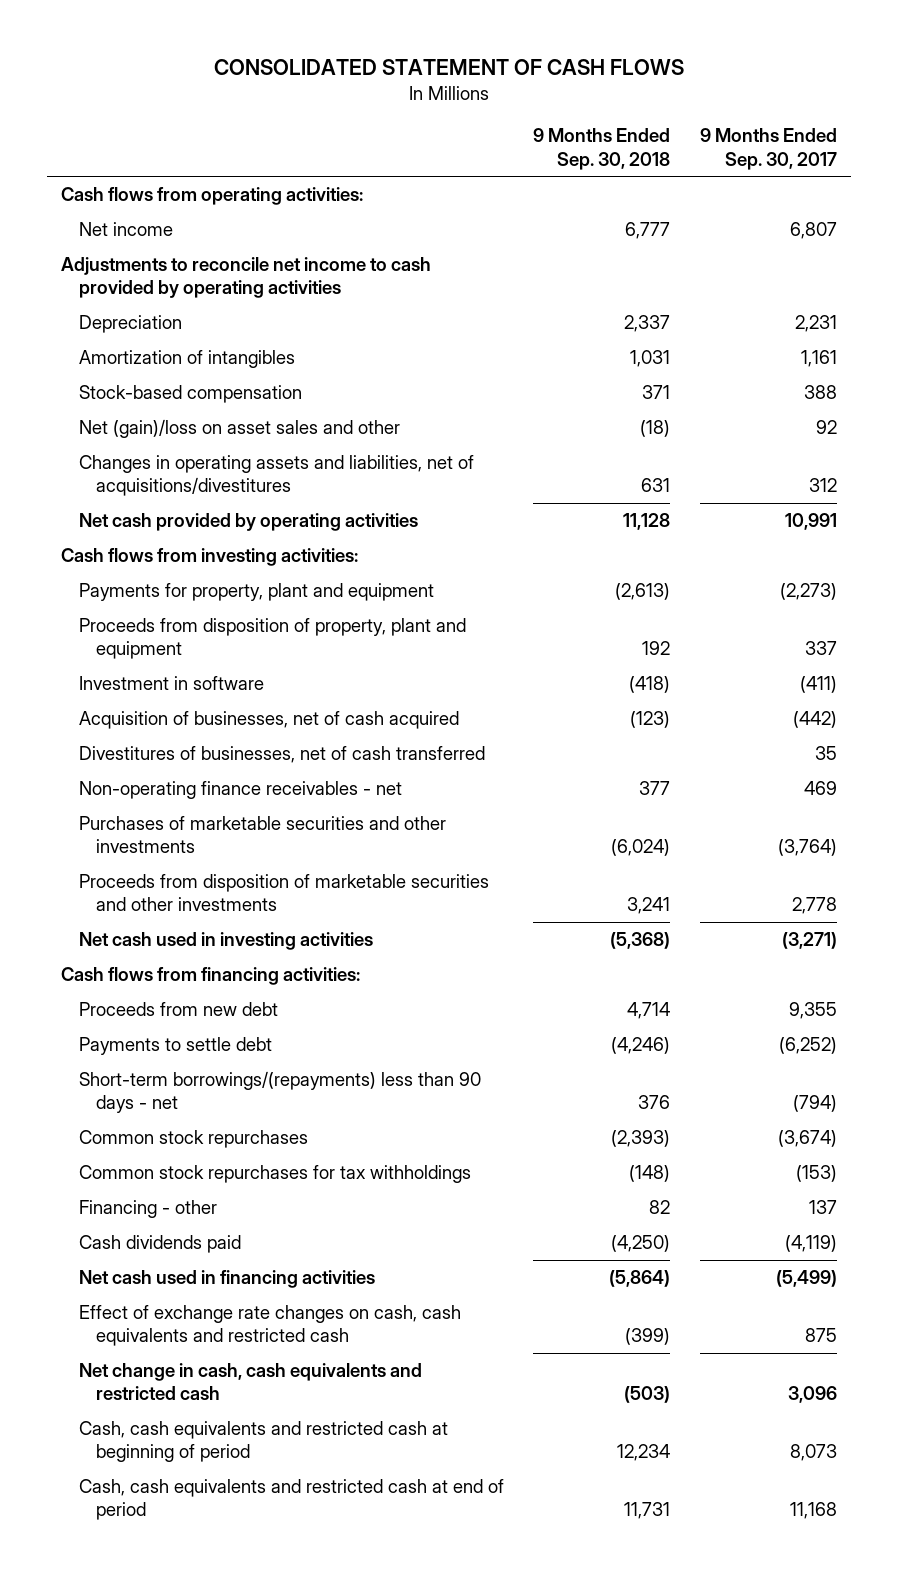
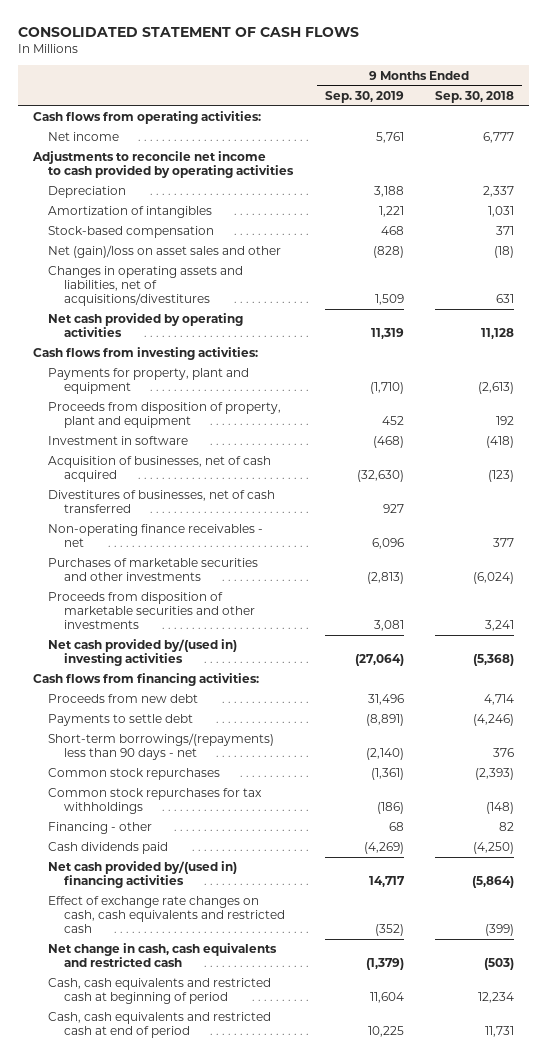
[699,128,837,170] 9 Months Ended Sep. 30, 2017 -> none
none -> [324,90,404,103] Sep. 30, 2019
[78,932,373,951] Net cash used in investing activities -> [48,639,238,667] Net cash provided by/(used in) investing activities
[78,1270,375,1289] Net cash used in financing activities -> [48,861,238,889] Net cash provided by/(used in) financing activities

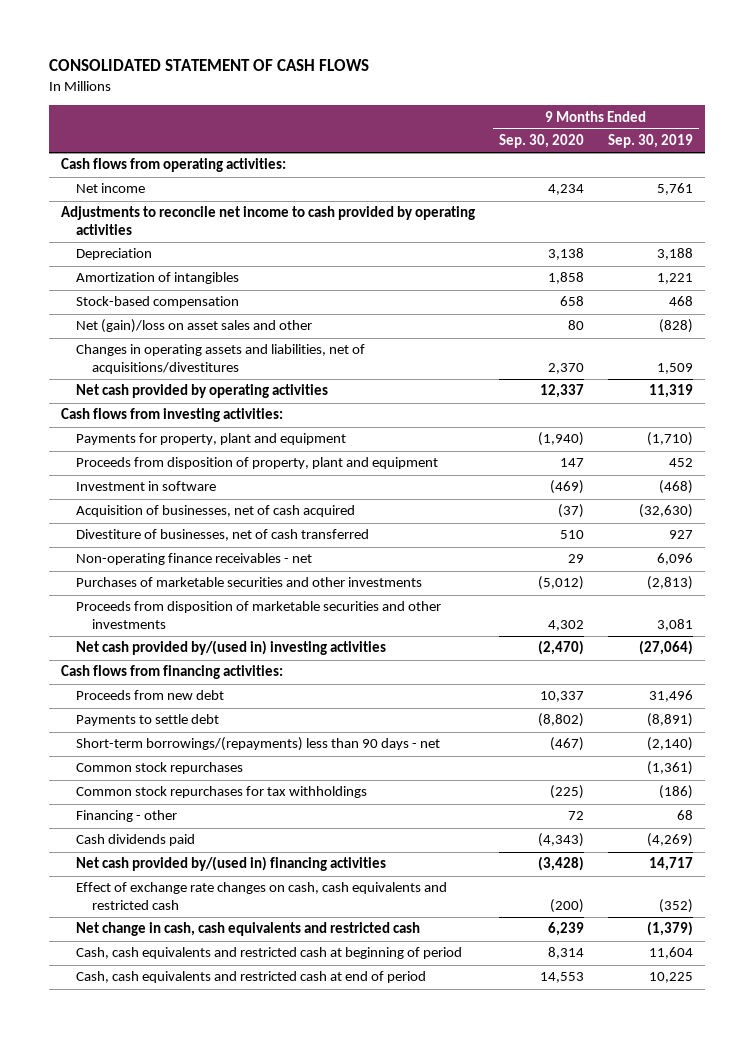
[434,90,514,103] Sep. 30, 2018 -> none
none -> [498,134,584,149] Sep. 30, 2020
[48,490,276,514] Divestitures of businesses, net of cash transferred -> [76,529,370,542] Divestiture of businesses, net of cash transferred

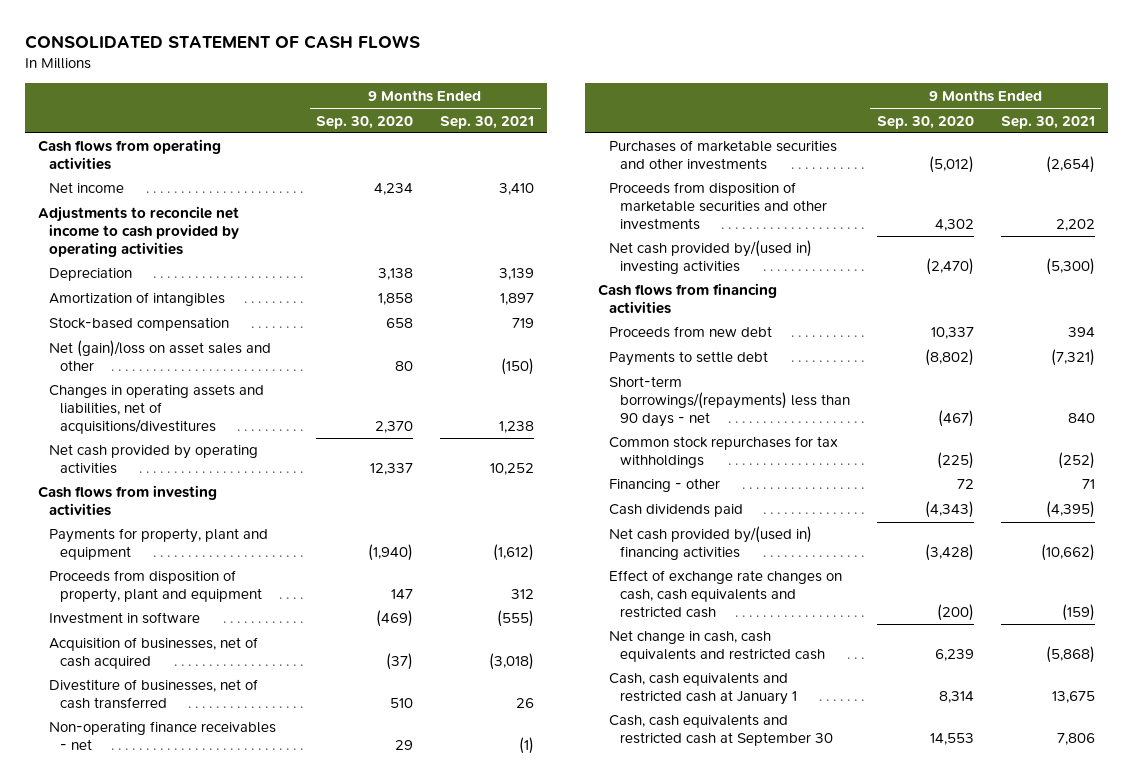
[608,134,694,149] Sep. 30, 2019 -> none
none -> [440,115,535,129] Sep. 30, 2021
[60,158,286,173] Cash flows from operating activities: -> [37,139,221,171] Cash flows from operating activities
[60,408,283,423] Cash flows from investing activities: -> [37,485,217,517] Cash flows from investing activities
[60,665,283,680] Cash flows from financing activities: -> [598,283,778,315] Cash flows from financing activities
[76,762,244,775] Common stock repurchases -> none
[76,947,463,960] Cash, cash equivalents and restricted cash at beginning of period -> [609,672,798,706] Cash, cash equivalents and restricted cash at January 1
[76,971,427,984] Cash, cash equivalents and restricted cash at end of period -> [609,714,834,747] Cash, cash equivalents and restricted cash at September 30

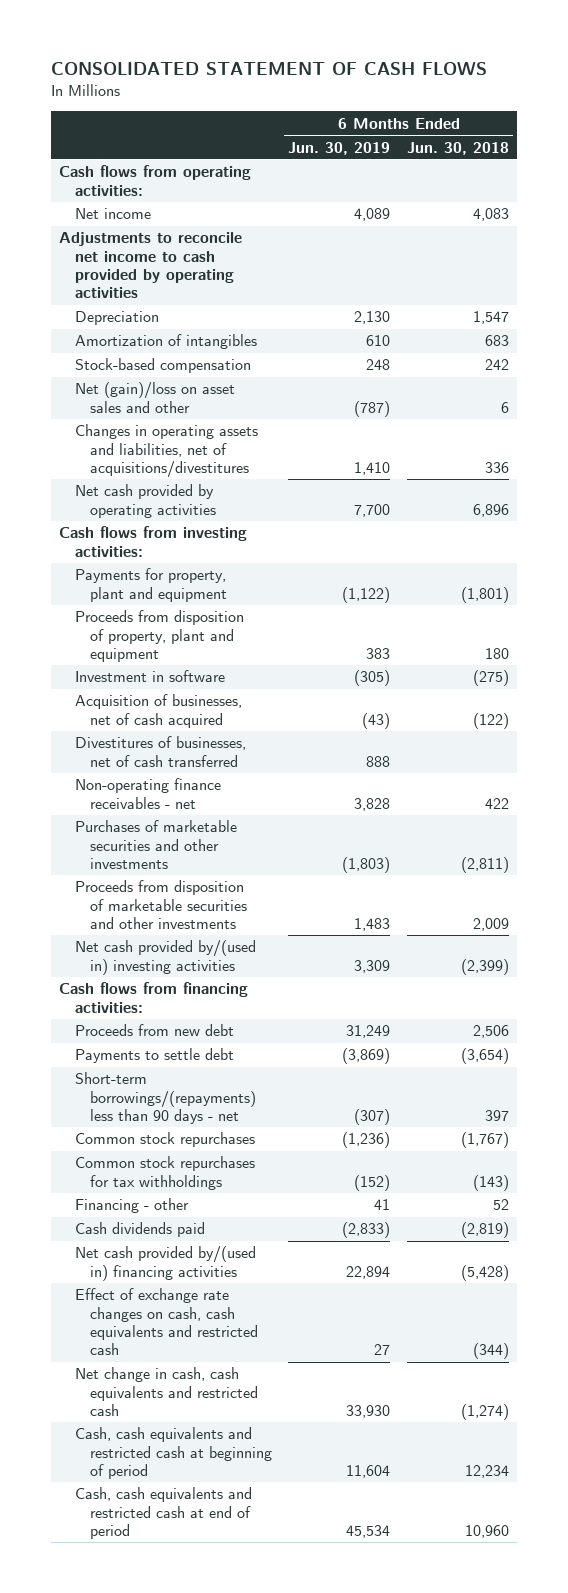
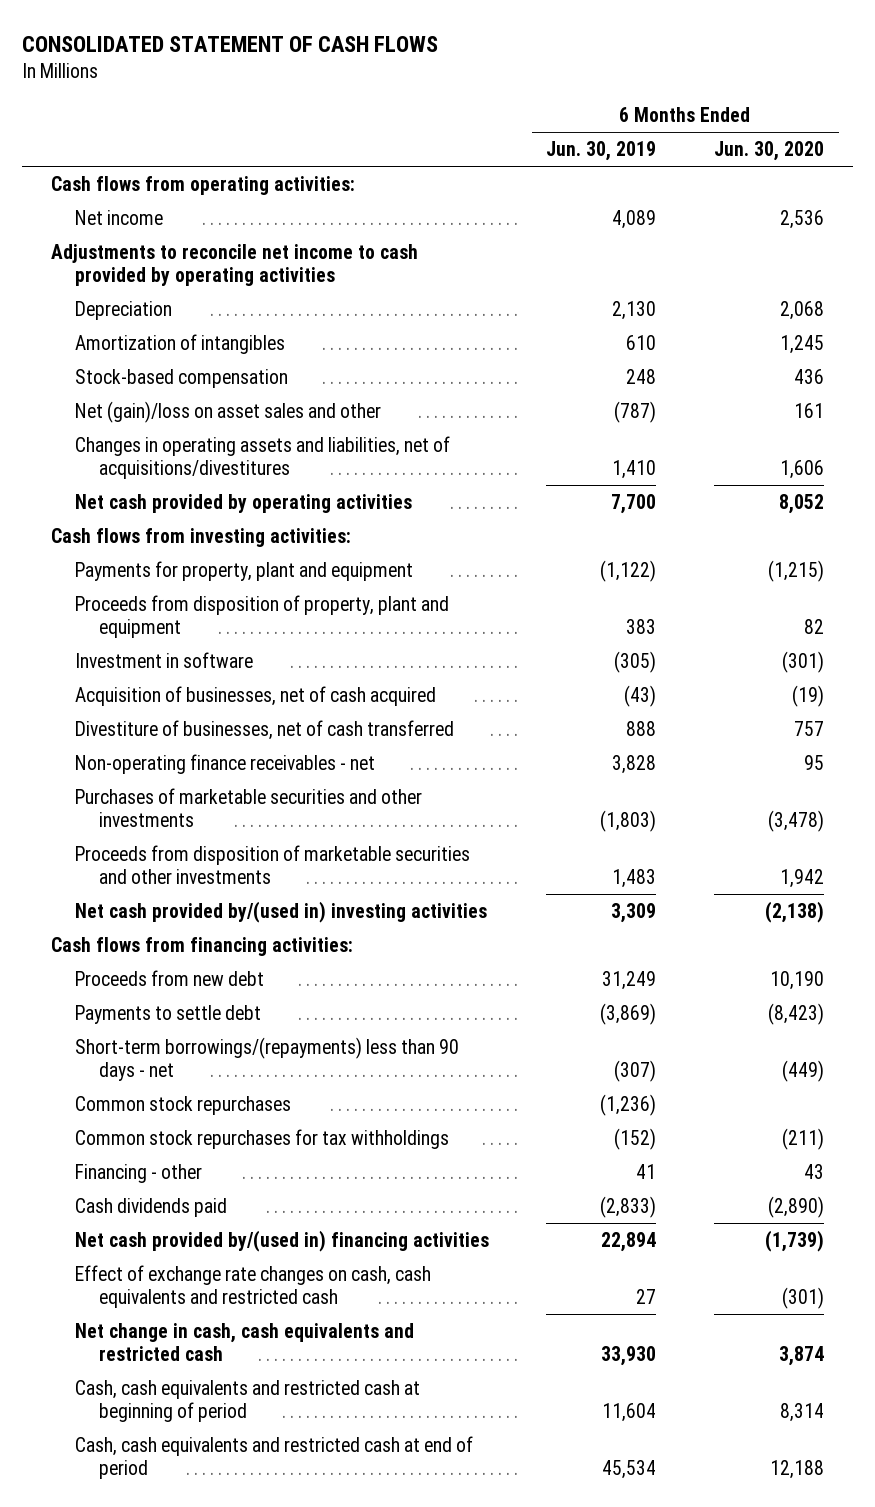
[406,141,509,155] Jun. 30, 2018 -> none
none -> [714,141,825,162] Jun. 30, 2020
[74,736,246,767] Divestitures of businesses, net of cash transferred -> [74,719,454,740] Divestiture of businesses, net of cash transferred

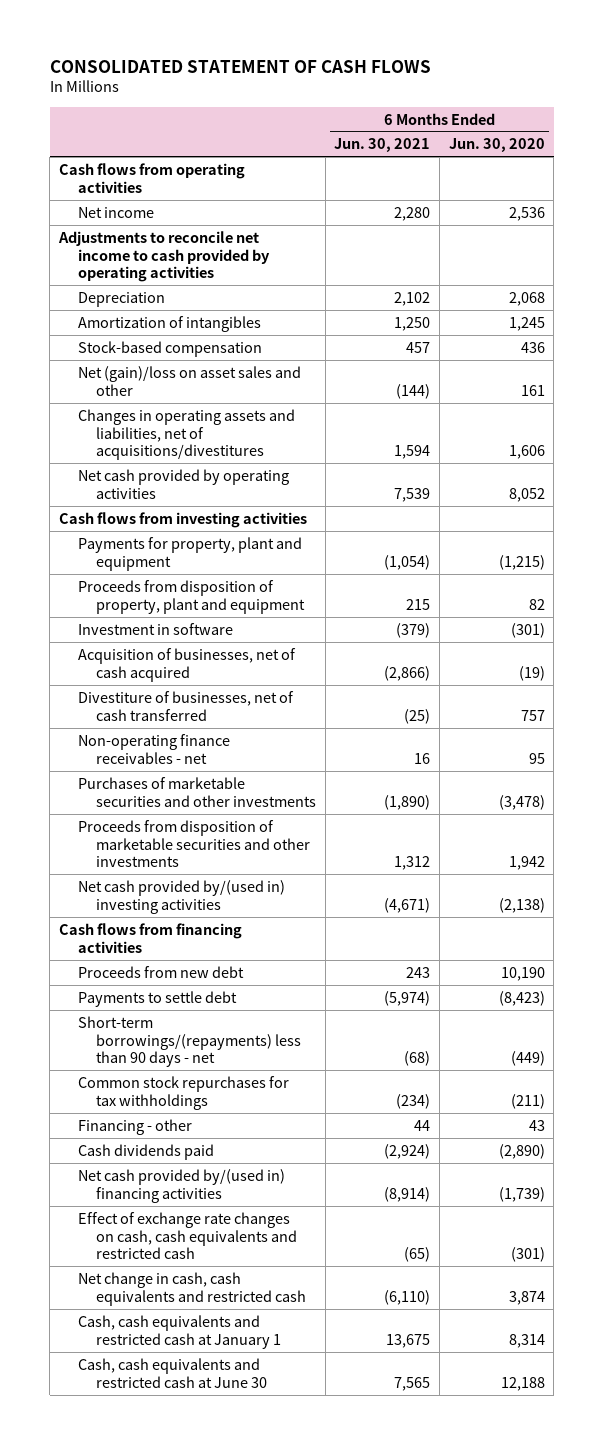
[546,141,657,162] Jun. 30, 2019 -> none
none -> [334,138,431,153] Jun. 30, 2021
[50,175,355,195] Cash flows from operating activities: -> [58,162,245,193] Cash flows from operating activities
[50,527,351,547] Cash flows from investing activities: -> [58,511,307,528] Cash flows from investing activities
[50,936,353,956] Cash flows from financing activities: -> [58,922,242,953] Cash flows from financing activities
[74,1095,291,1115] Common stock repurchases -> none
[74,1379,420,1422] Cash, cash equivalents and restricted cash at beginning of period -> [77,1314,282,1349] Cash, cash equivalents and restricted cash at January 1
[74,1435,473,1479] Cash, cash equivalents and restricted cash at end of period -> [77,1357,268,1388] Cash, cash equivalents and restricted cash at June 30

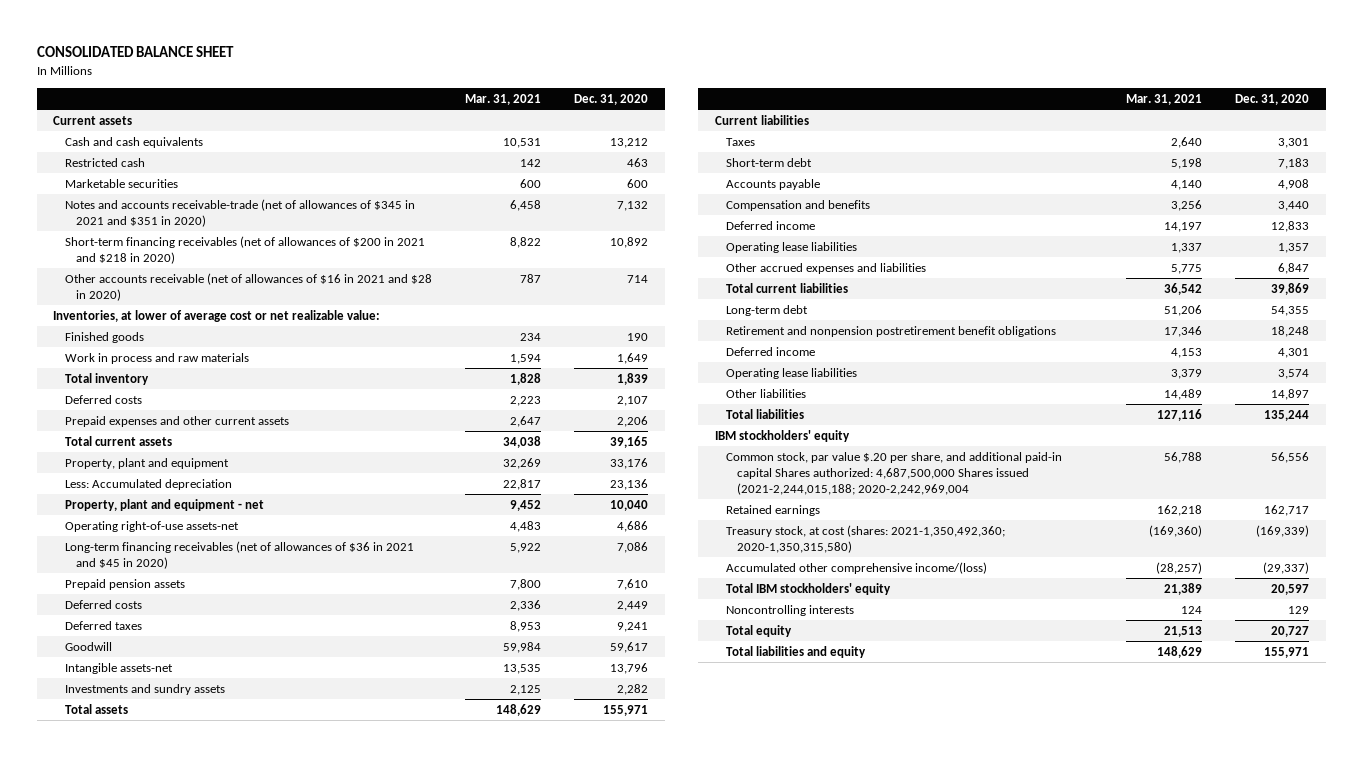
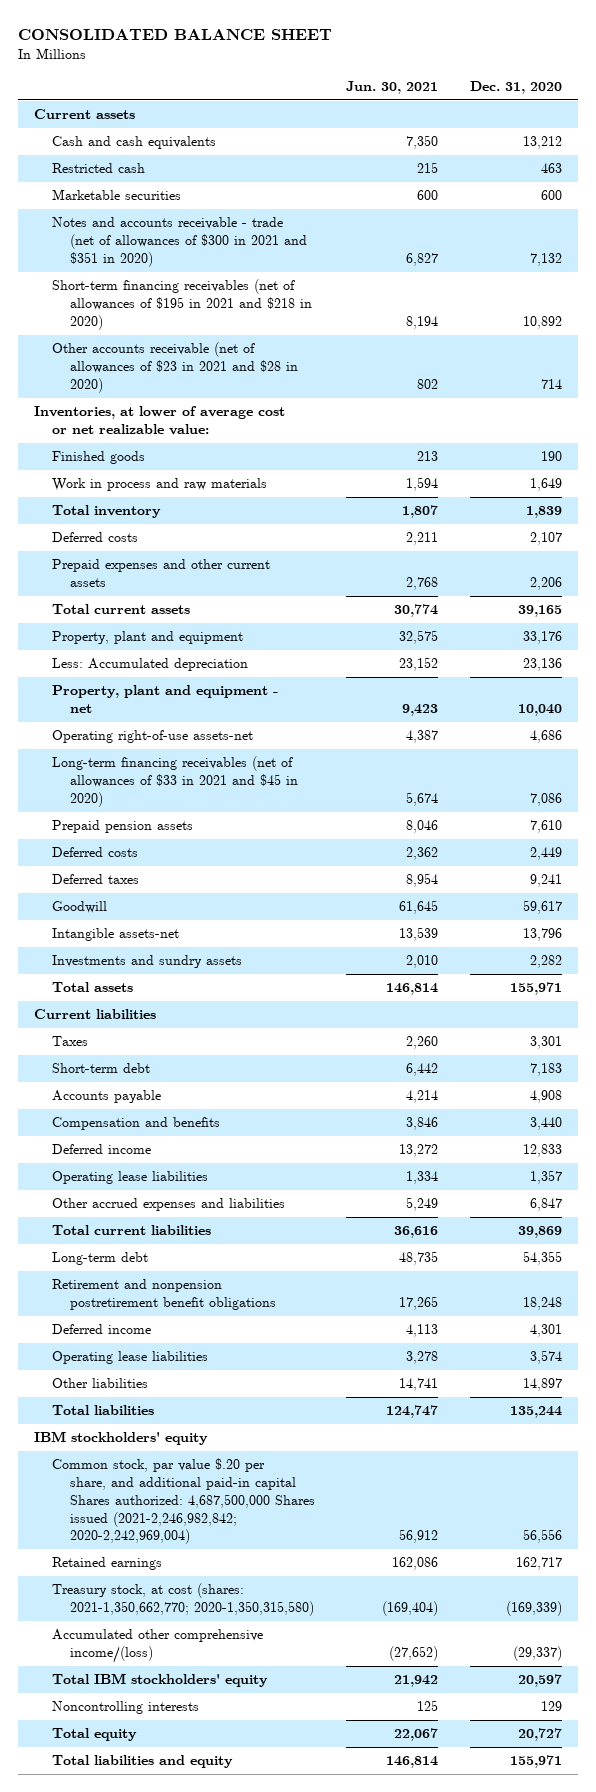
[464,94,541,106] Mar. 31, 2021 -> none
none -> [346,80,439,94] Jun. 30, 2021
[64,198,415,227] Notes and accounts receivable-trade (net of allowances of $345 in 2021 and $351 in 2020) -> [51,217,307,267] Notes and accounts receivable - trade (net of allowances of $300 in 2021 and $351 in 2020)
[64,235,425,264] Short-term financing receivables (net of allowances of $200 in 2021 and $218 in 2020) -> [51,279,312,330] Short-term financing receivables (net of allowances of $195 in 2021 and $218 in 2020)
[64,272,432,301] Other accounts receivable (net of allowances of $16 in 2021 and $28 in 2020) -> [51,342,298,393] Other accounts receivable (net of allowances of $23 in 2021 and $28 in 2020)
[64,540,414,569] Long-term financing receivables (net of allowances of $36 in 2021 and $45 in 2020) -> [51,756,298,807] Long-term financing receivables (net of allowances of $33 in 2021 and $45 in 2020)
[725,451,1062,495] Common stock, par value $.20 per share, and additional paid-in capital Shares authorized: 4,687,500,000 Shares issued (2021-2,244,015,188; 2020-2,242,969,004 -> [51,1458,315,1545] Common stock, par value $.20 per share, and additional paid-in capital Shares authorized: 4,687,500,000 Shares issued (2021-2,246,982,842; 2020-2,242,969,004)
[725,524,1005,553] Treasury stock, at cost (shares: 2021-1,350,492,360; 2020-1,350,315,580) -> [51,1583,314,1617] Treasury stock, at cost (shares: 2021-1,350,662,770; 2020-1,350,315,580)

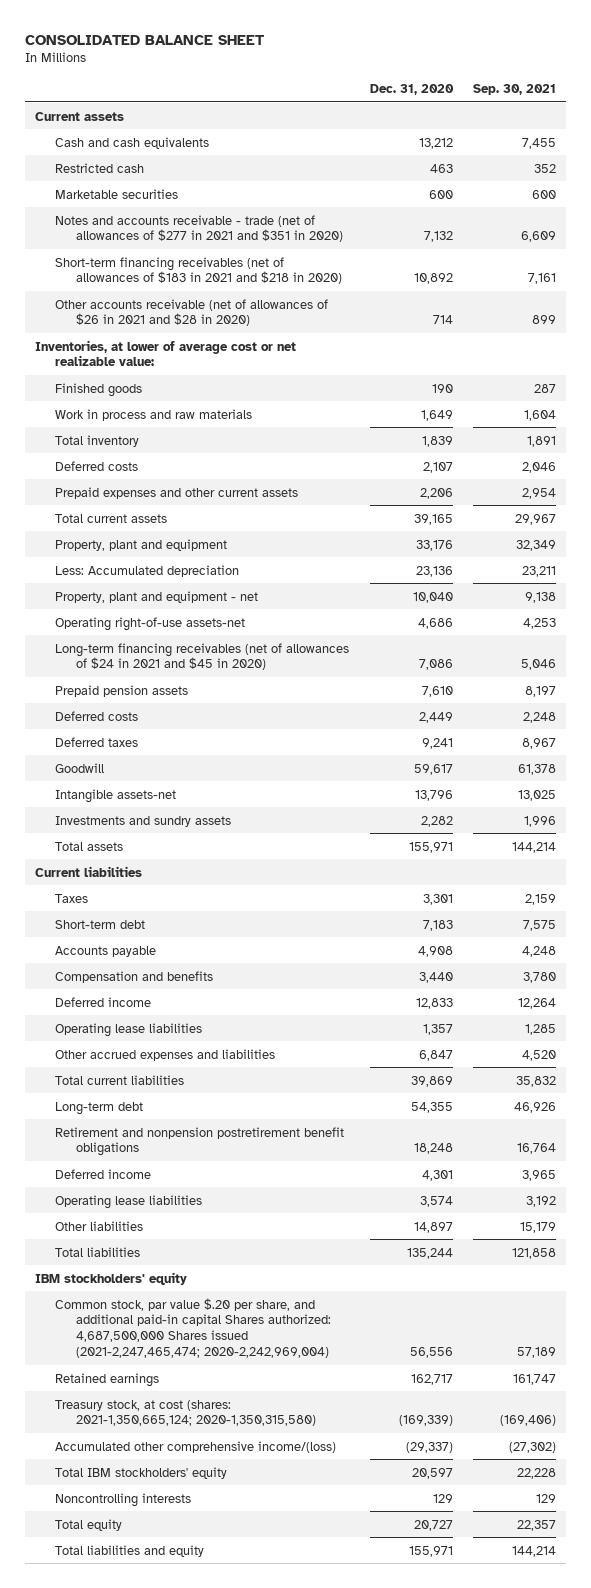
[346,80,439,94] Jun. 30, 2021 -> none
none -> [473,83,557,95] Sep. 30, 2021
[51,217,307,267] Notes and accounts receivable - trade (net of allowances of $300 in 2021 and $351 in 2020) -> [55,214,343,243] Notes and accounts receivable - trade (net of allowances of $277 in 2021 and $351 in 2020)
[51,279,312,330] Short-term financing receivables (net of allowances of $195 in 2021 and $218 in 2020) -> [55,256,342,285] Short-term financing receivables (net of allowances of $183 in 2021 and $218 in 2020)
[51,342,298,393] Other accounts receivable (net of allowances of $23 in 2021 and $28 in 2020) -> [55,298,329,327] Other accounts receivable (net of allowances of $26 in 2021 and $28 in 2020)
[51,756,298,807] Long-term financing receivables (net of allowances of $33 in 2021 and $45 in 2020) -> [55,642,350,671] Long-term financing receivables (net of allowances of $24 in 2021 and $45 in 2020)
[51,1458,315,1545] Common stock, par value $.20 per share, and additional paid-in capital Shares authorized: 4,687,500,000 Shares issued (2021-2,246,982,842; 2020-2,242,969,004) -> [55,1297,331,1359] Common stock, par value $.20 per share, and additional paid-in capital Shares authorized: 4,687,500,000 Shares issued (2021-2,247,465,474; 2020-2,242,969,004)
[51,1583,314,1617] Treasury stock, at cost (shares: 2021-1,350,662,770; 2020-1,350,315,580) -> [55,1399,316,1427] Treasury stock, at cost (shares: 2021-1,350,665,124; 2020-1,350,315,580)

